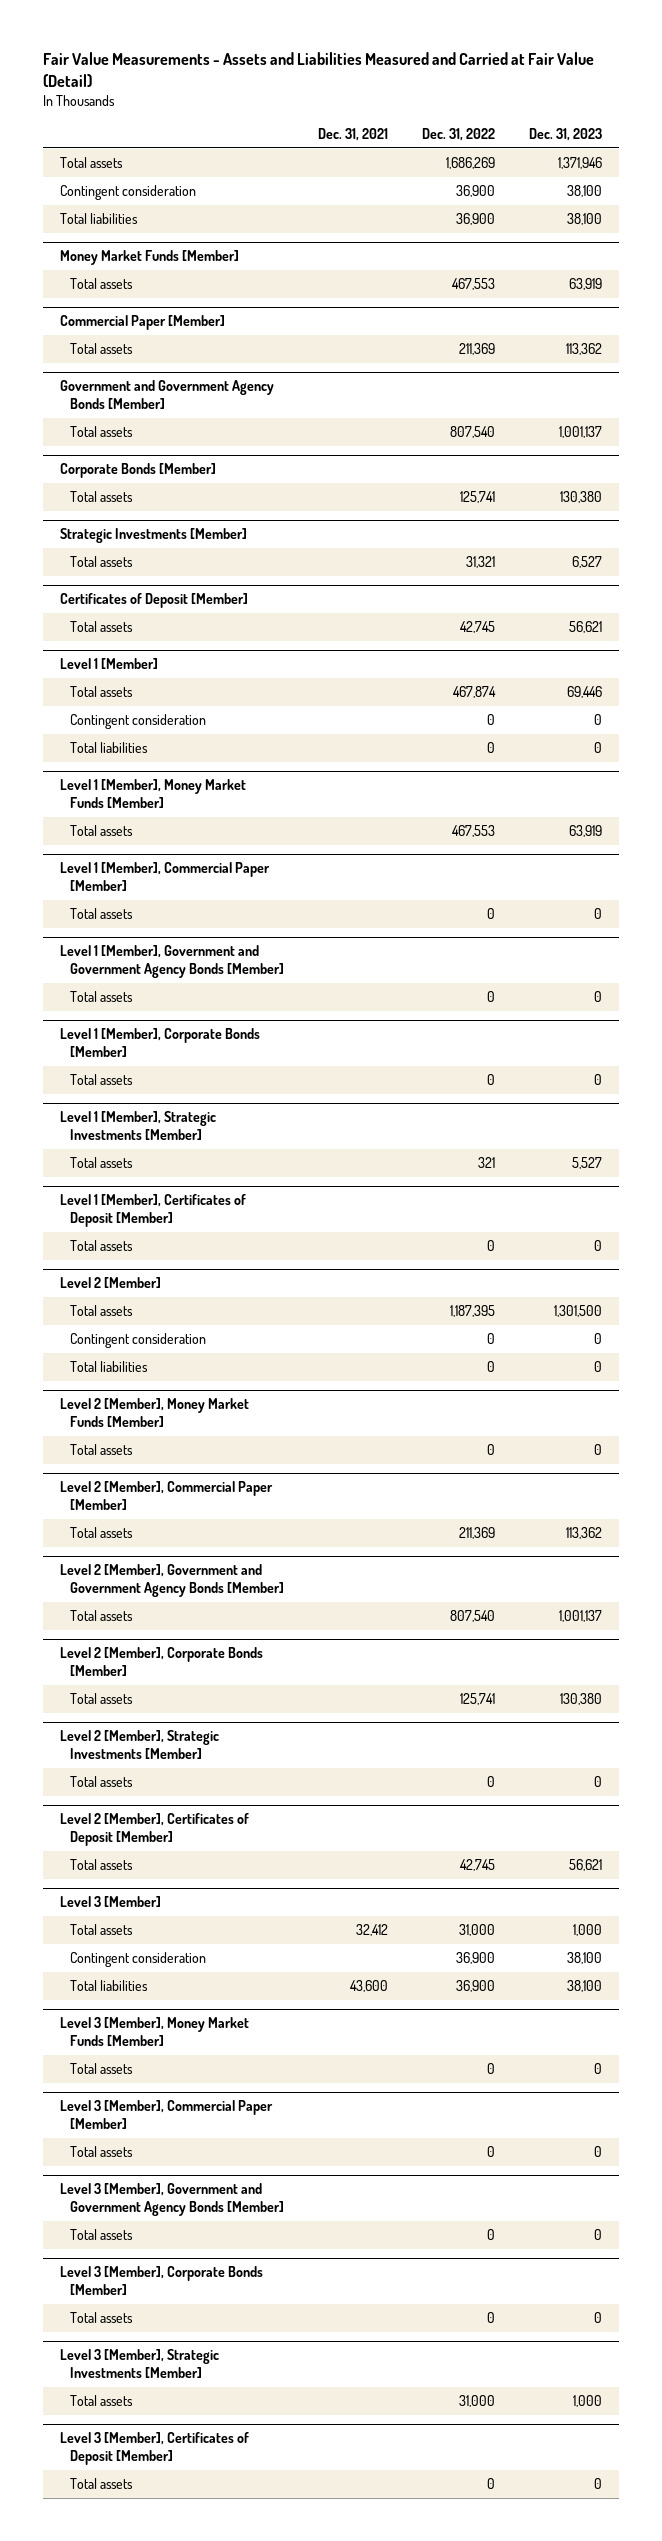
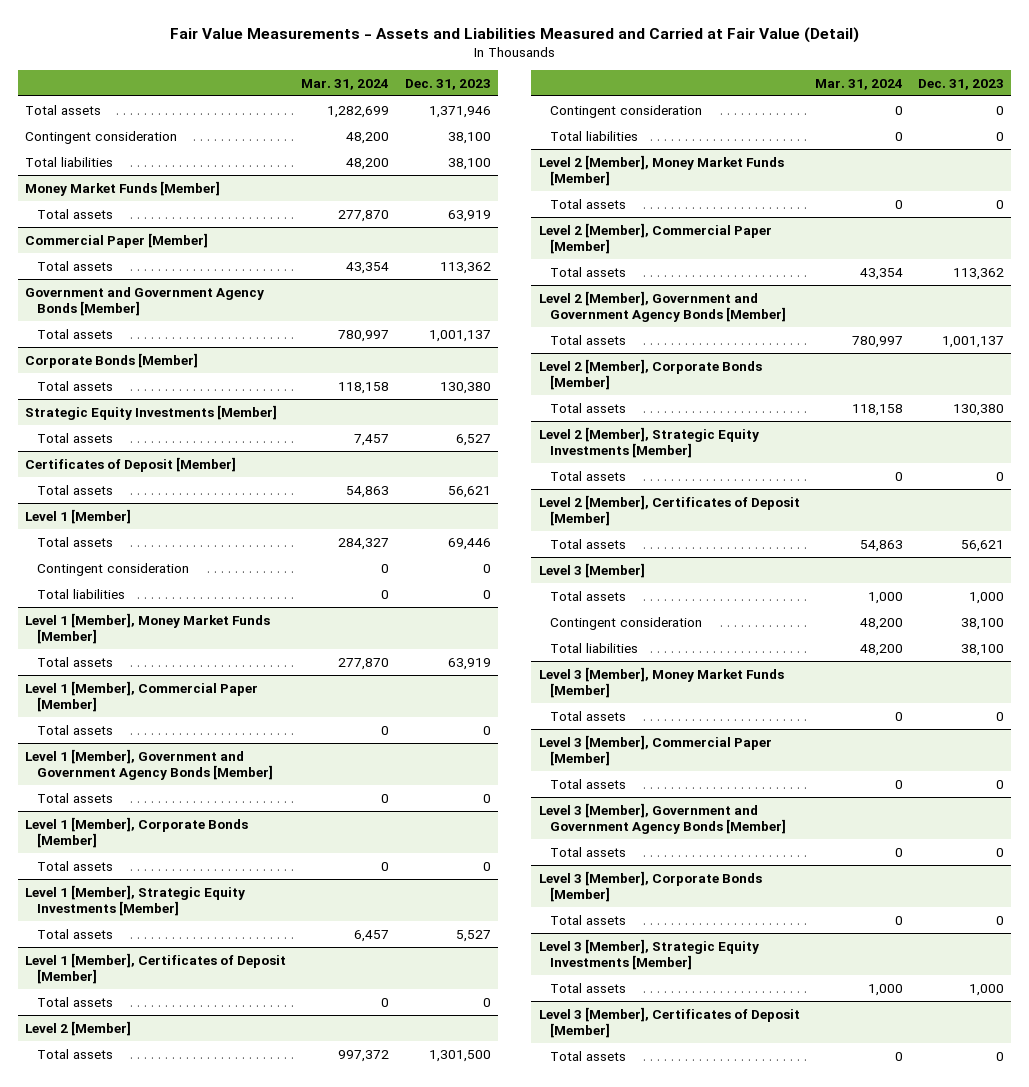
[318,127,389,141] Dec. 31, 2021 -> none
[421,127,495,141] Dec. 31, 2022 -> none
none -> [301,78,390,90] Mar. 31, 2024
[60,528,248,544] Strategic Investments [Member] -> [25,404,278,420] Strategic Equity Investments [Member]
[60,1111,217,1141] Level 1 [Member], Strategic Investments [Member] -> [25,884,246,916] Level 1 [Member], Strategic Equity Investments [Member]
[60,1730,220,1760] Level 2 [Member], Strategic Investments [Member] -> [538,426,759,458] Level 2 [Member], Strategic Equity Investments [Member]
[60,2349,220,2379] Level 3 [Member], Strategic Investments [Member] -> [538,938,759,970] Level 3 [Member], Strategic Equity Investments [Member]

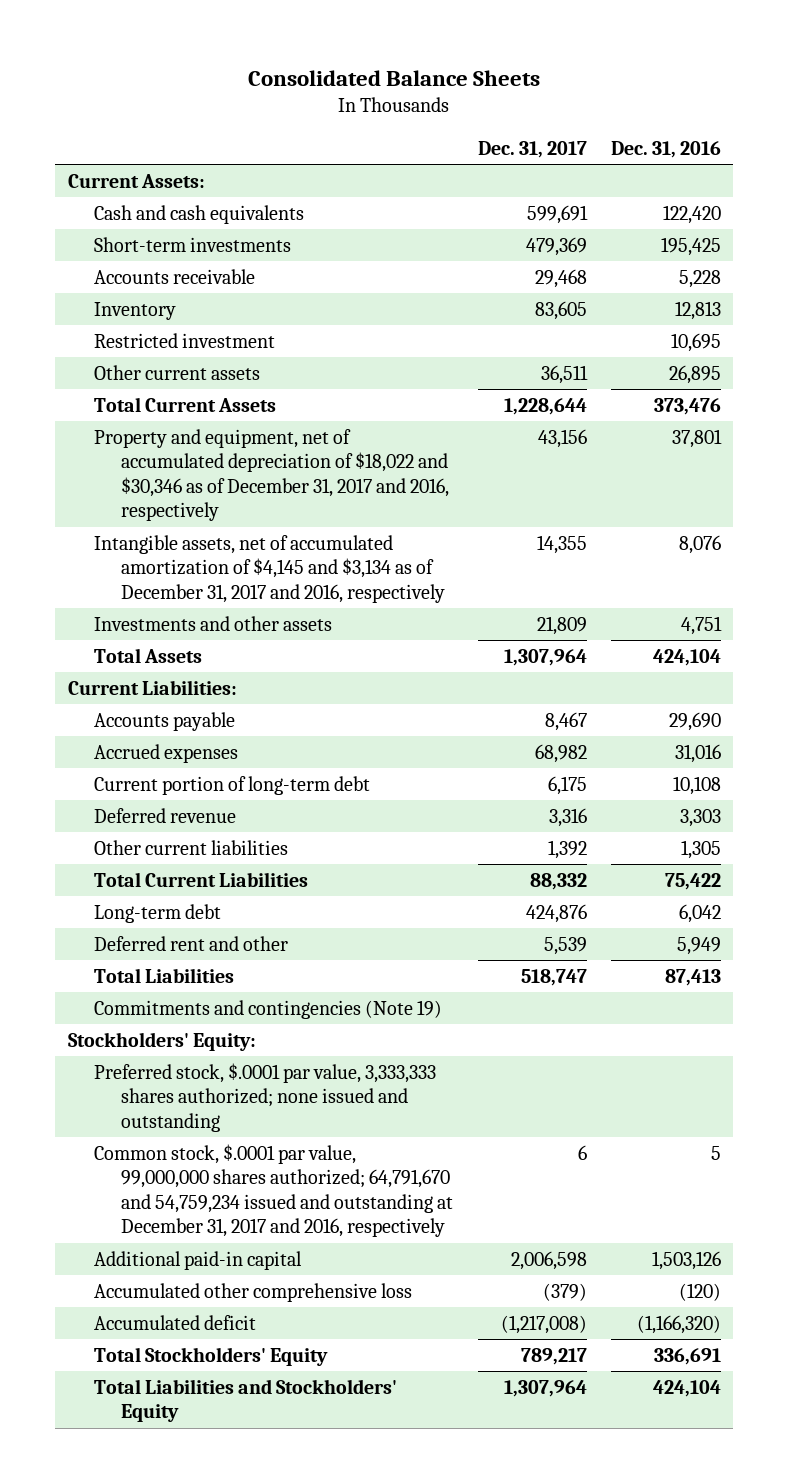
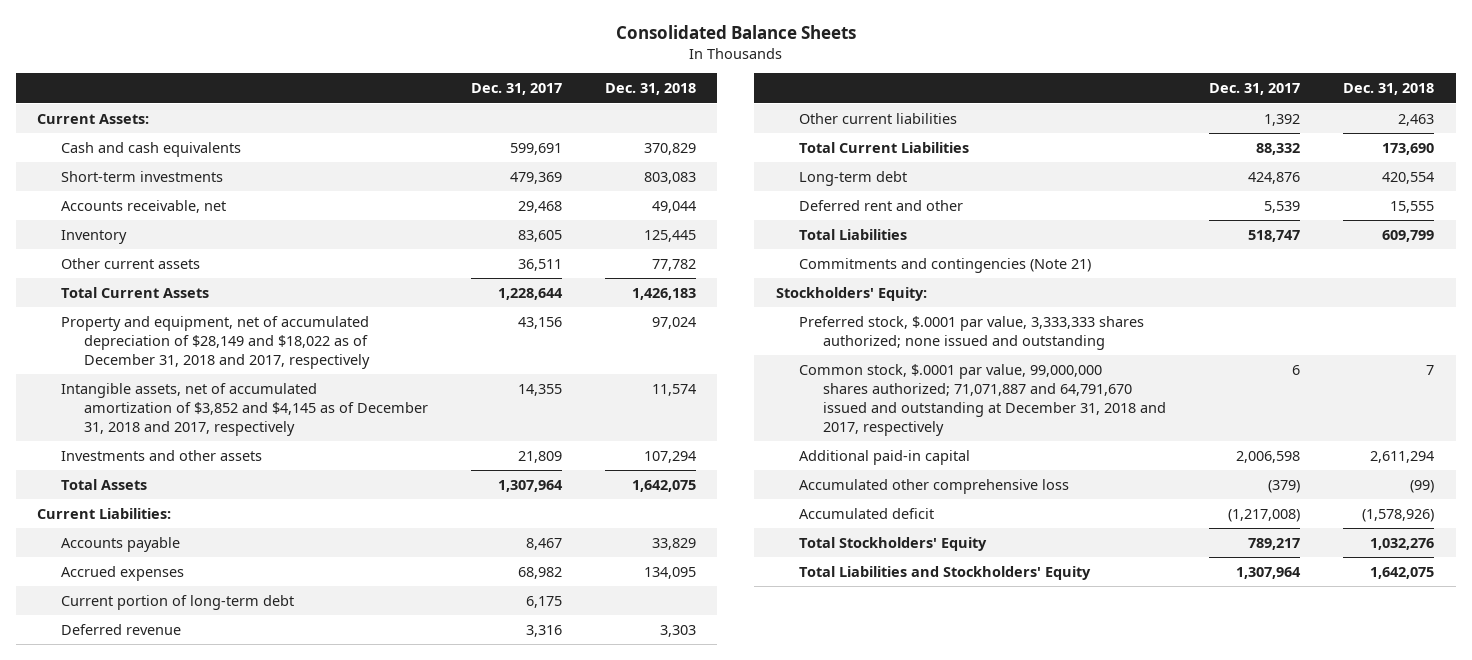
[611,140,722,158] Dec. 31, 2016 -> none
none -> [605,83,697,96] Dec. 31, 2018
[94,268,256,284] Accounts receivable -> [60,199,226,213] Accounts receivable, net
[94,332,276,348] Restricted investment -> none
[94,428,450,522] Property and equipment, net of accumulated depreciation of $18,022 and $30,346 as of December 31, 2017 and 2016, respectively -> [60,315,371,369] Property and equipment, net of accumulated depreciation of $28,149 and $18,022 as of December 31, 2018 and 2017, respectively
[94,534,446,603] Intangible assets, net of accumulated amortization of $4,145 and $3,134 as of December 31, 2017 and 2016, respectively -> [60,382,429,436] Intangible assets, net of accumulated amortization of $3,852 and $4,145 as of December 31, 2018 and 2017, respectively
[94,999,443,1019] Commitments and contingencies (Note 19) -> [799,257,1092,273] Commitments and contingencies (Note 21)
[94,1143,454,1238] Common stock, $.0001 par value, 99,000,000 shares authorized; 64,791,670 and 54,759,234 issued and outstanding at December 31, 2017 and 2016, respectively -> [799,363,1166,436] Common stock, $.0001 par value, 99,000,000 shares authorized; 71,071,887 and 64,791,670 issued and outstanding at December 31, 2018 and 2017, respectively

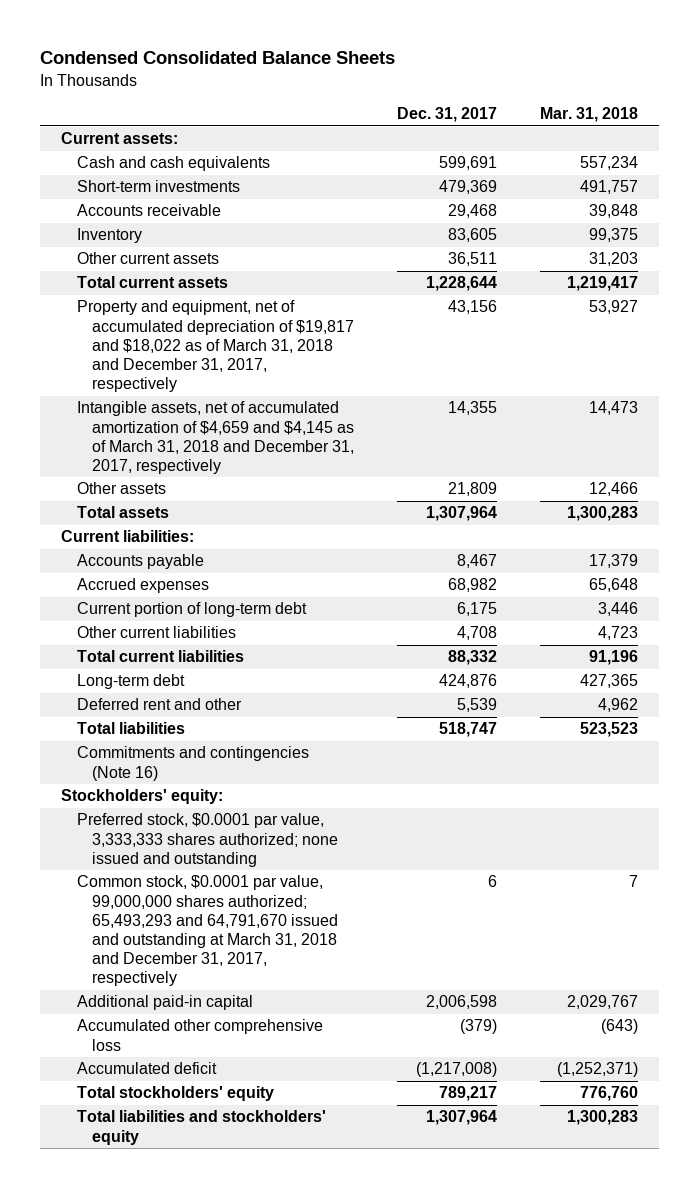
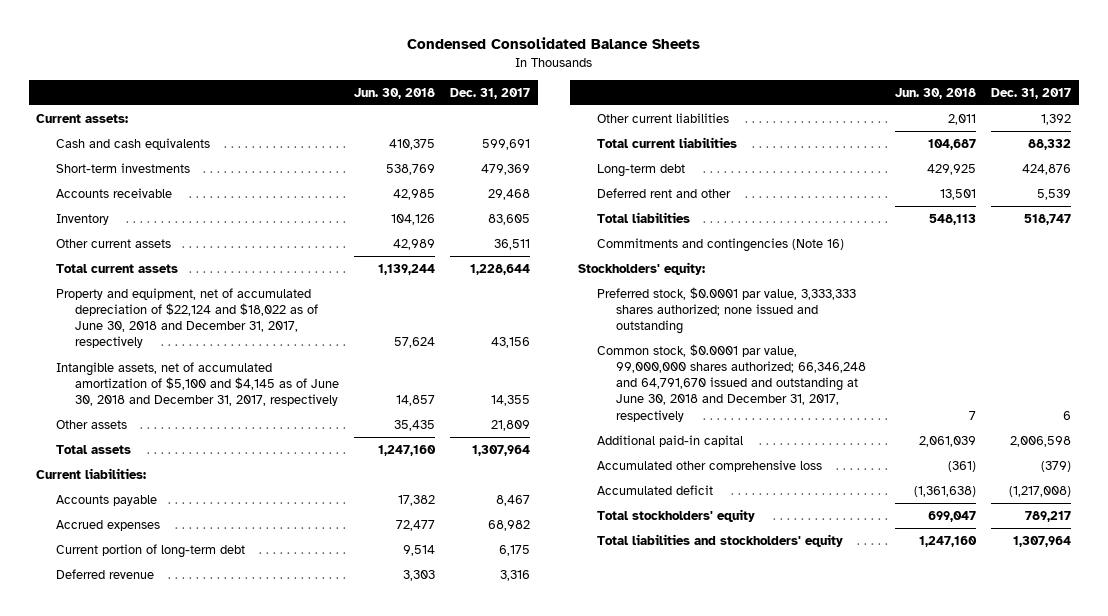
[539,107,638,123] Mar. 31, 2018 -> none
none -> [353,87,435,99] Jun. 30, 2018
[76,300,355,393] Property and equipment, net of accumulated depreciation of $19,817 and $18,022 as of March 31, 2018 and December 31, 2017, respectively -> [55,287,318,349] Property and equipment, net of accumulated depreciation of $22,124 and $18,022 as of June 30, 2018 and December 31, 2017, respectively
[76,401,355,475] Intangible assets, net of accumulated amortization of $4,659 and $4,145 as of March 31, 2018 and December 31, 2017, respectively -> [55,361,339,407] Intangible assets, net of accumulated amortization of $5,100 and $4,145 as of June 30, 2018 and December 31, 2017, respectively
none -> [55,568,154,579] Deferred revenue
[456,626,497,641] 4,708 -> [1041,113,1072,125] 1,392
[76,875,339,987] Common stock, $0.0001 par value, 99,000,000 shares authorized; 65,493,293 and 64,791,670 issued and outstanding at March 31, 2018 and December 31, 2017, respectively -> [596,343,867,422] Common stock, $0.0001 par value, 99,000,000 shares authorized; 66,346,248 and 64,791,670 issued and outstanding at June 30, 2018 and December 31, 2017, respectively

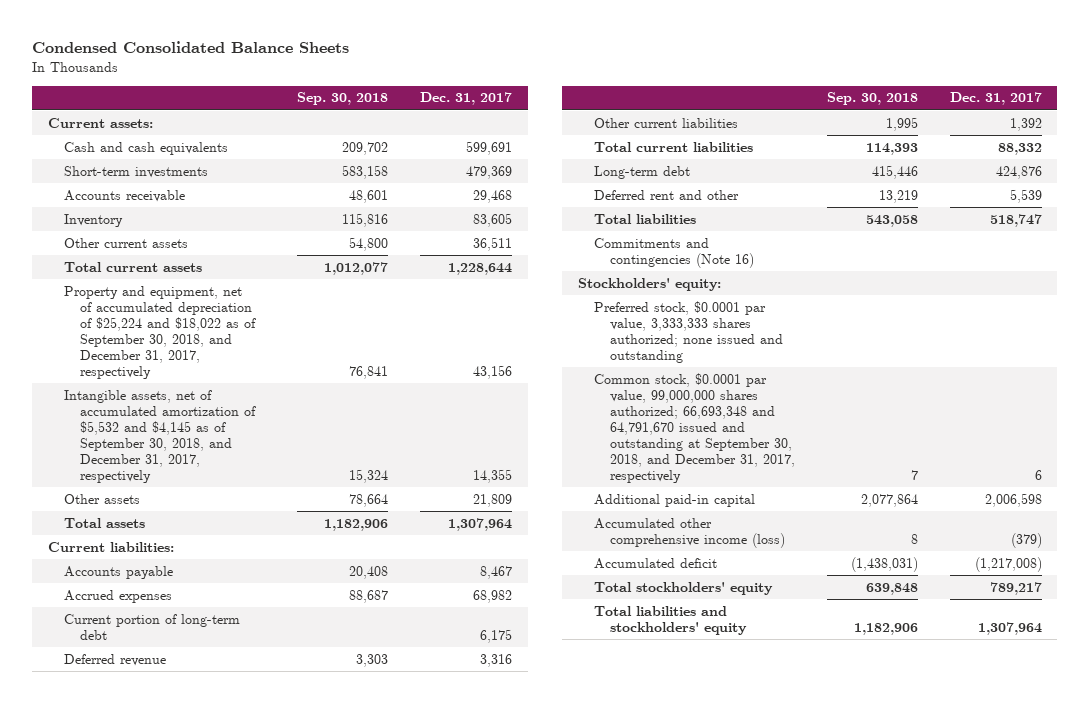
[353,87,435,99] Jun. 30, 2018 -> none
none -> [296,92,388,106] Sep. 30, 2018
[55,287,318,349] Property and equipment, net of accumulated depreciation of $22,124 and $18,022 as of June 30, 2018 and December 31, 2017, respectively -> [64,285,257,380] Property and equipment, net of accumulated depreciation of $25,224 and $18,022 as of September 30, 2018, and December 31, 2017, respectively
[55,361,339,407] Intangible assets, net of accumulated amortization of $5,100 and $4,145 as of June 30, 2018 and December 31, 2017, respectively -> [64,389,257,484] Intangible assets, net of accumulated amortization of $5,532 and $4,145 as of September 30, 2018, and December 31, 2017, respectively
[596,343,867,422] Common stock, $0.0001 par value, 99,000,000 shares authorized; 66,346,248 and 64,791,670 issued and outstanding at June 30, 2018 and December 31, 2017, respectively -> [593,372,795,484] Common stock, $0.0001 par value, 99,000,000 shares authorized; 66,693,348 and 64,791,670 issued and outstanding at September 30, 2018, and December 31, 2017, respectively
[596,459,822,472] Accumulated other comprehensive loss -> [593,517,785,548] Accumulated other comprehensive income (loss)

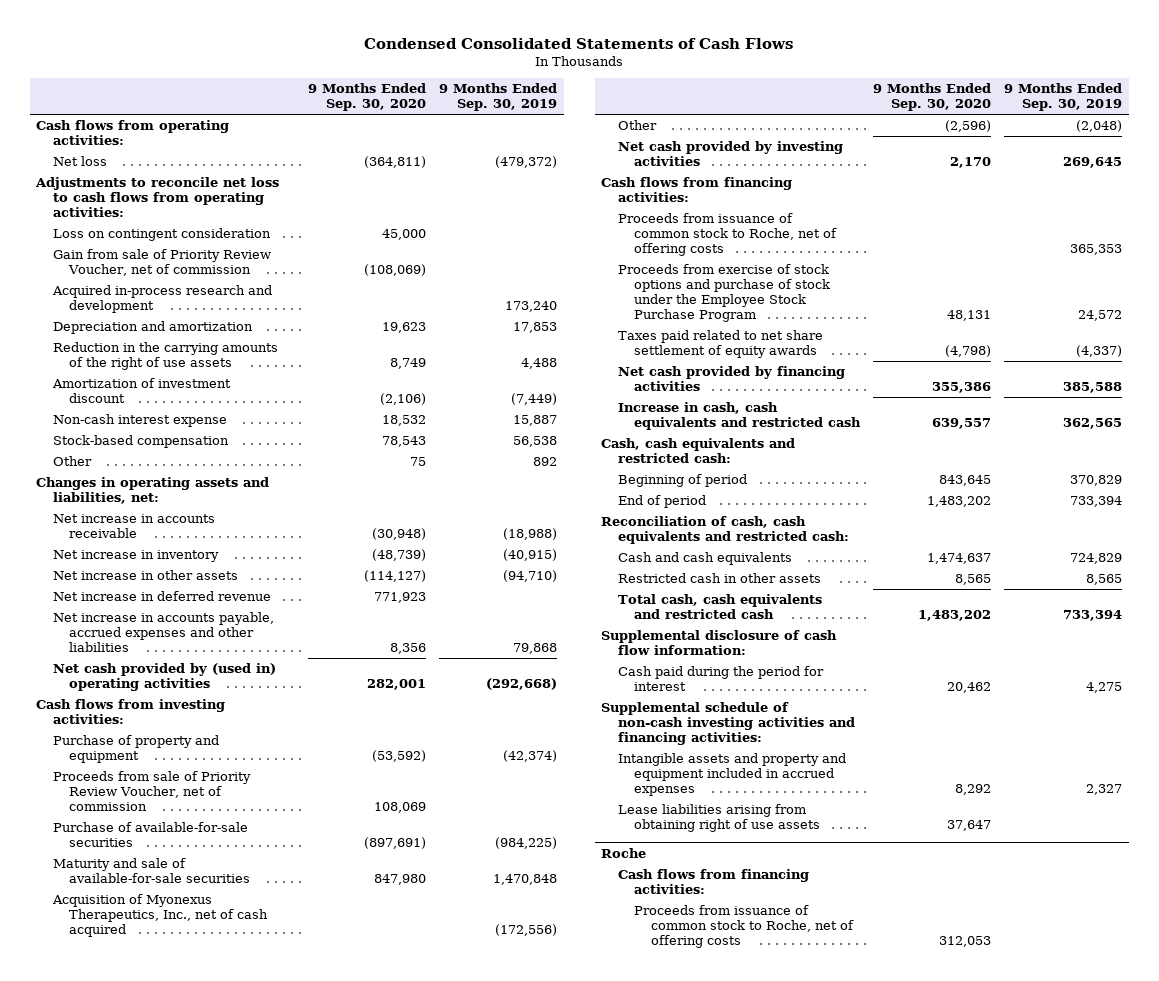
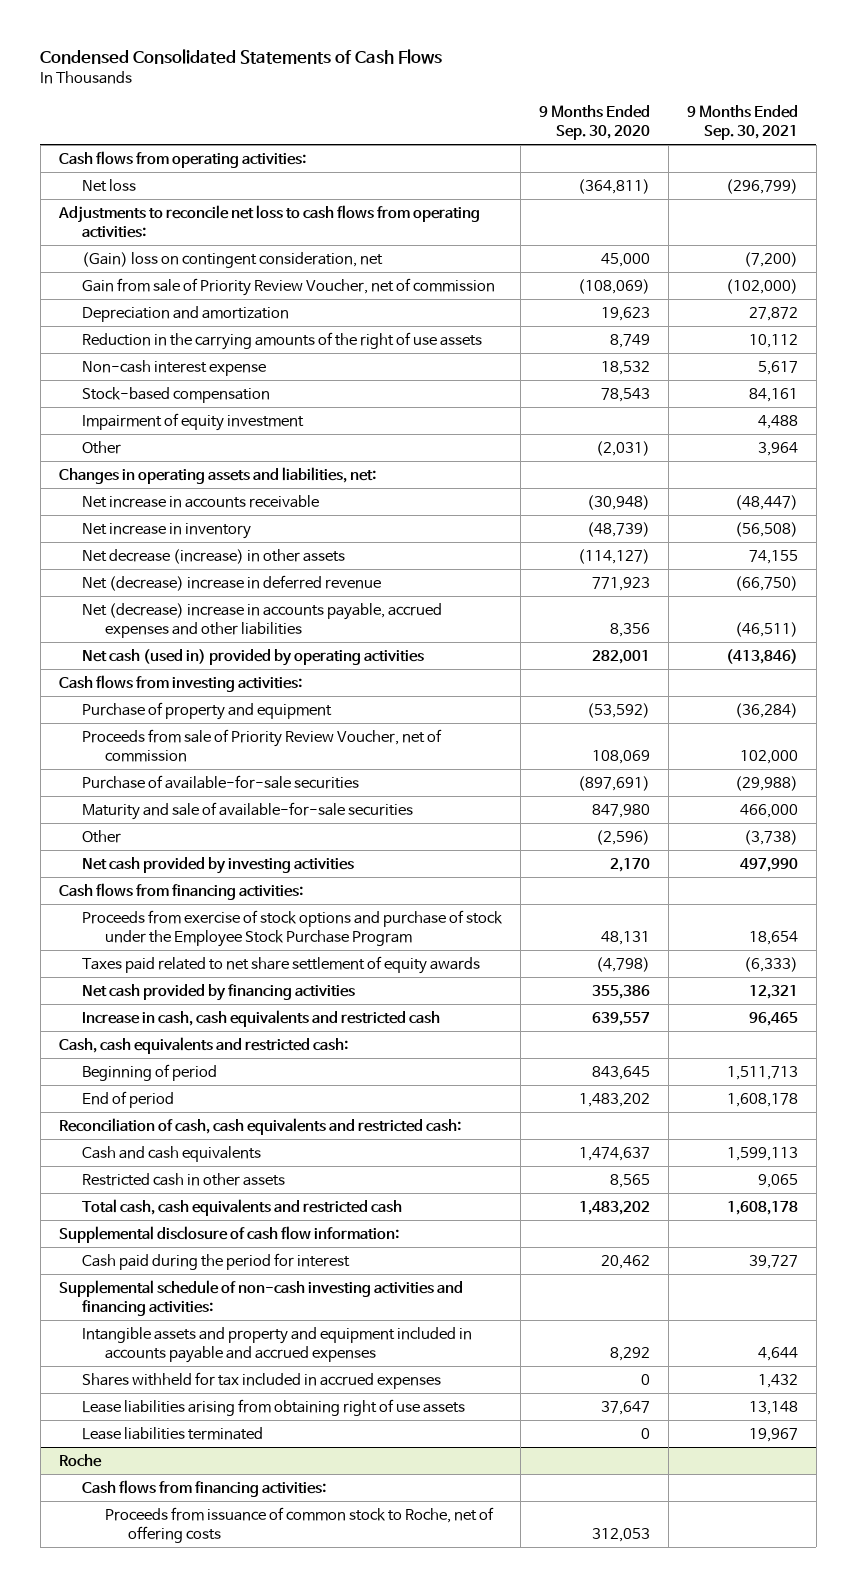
[439,83,558,112] 9 Months Ended Sep. 30, 2019 -> none
none -> [686,105,798,140] 9 Months Ended Sep. 30, 2021
[52,228,271,242] Loss on contingent consideration -> [81,252,383,269] (Gain) loss on contingent consideration, net
[51,285,272,314] Acquired in-process research and development -> none
[51,378,231,404] Amortization of investment discount -> none
none -> [81,413,304,432] Impairment of equity investment
[410,457,427,467] 75 -> [595,441,650,457] (2,031)
[52,570,238,581] Net increase in other assets -> [81,549,345,565] Net decrease (increase) in other assets
[52,591,271,602] Net increase in deferred revenue -> [81,575,381,592] Net (decrease) increase in deferred revenue
[52,612,274,652] Net increase in accounts payable, accrued expenses and other liabilities -> [81,603,442,638] Net (decrease) increase in accounts payable, accrued expenses and other liabilities
[52,663,276,692] Net cash provided by (used in) operating activities -> [81,649,424,667] Net cash (used in) provided by operating activities
[51,894,269,937] Acquisition of Myonexus Therapeutics, Inc., net of cash acquired -> none
[617,213,838,256] Proceeds from issuance of common stock to Roche, net of offering costs -> none
[617,753,846,796] Intangible assets and property and equipment included in accrued expenses -> [81,1327,472,1363] Intangible assets and property and equipment included in accounts payable and accrued expenses
none -> [81,1372,441,1390] Shares withheld for tax included in accrued expenses
none -> [81,1427,263,1441] Lease liabilities terminated

